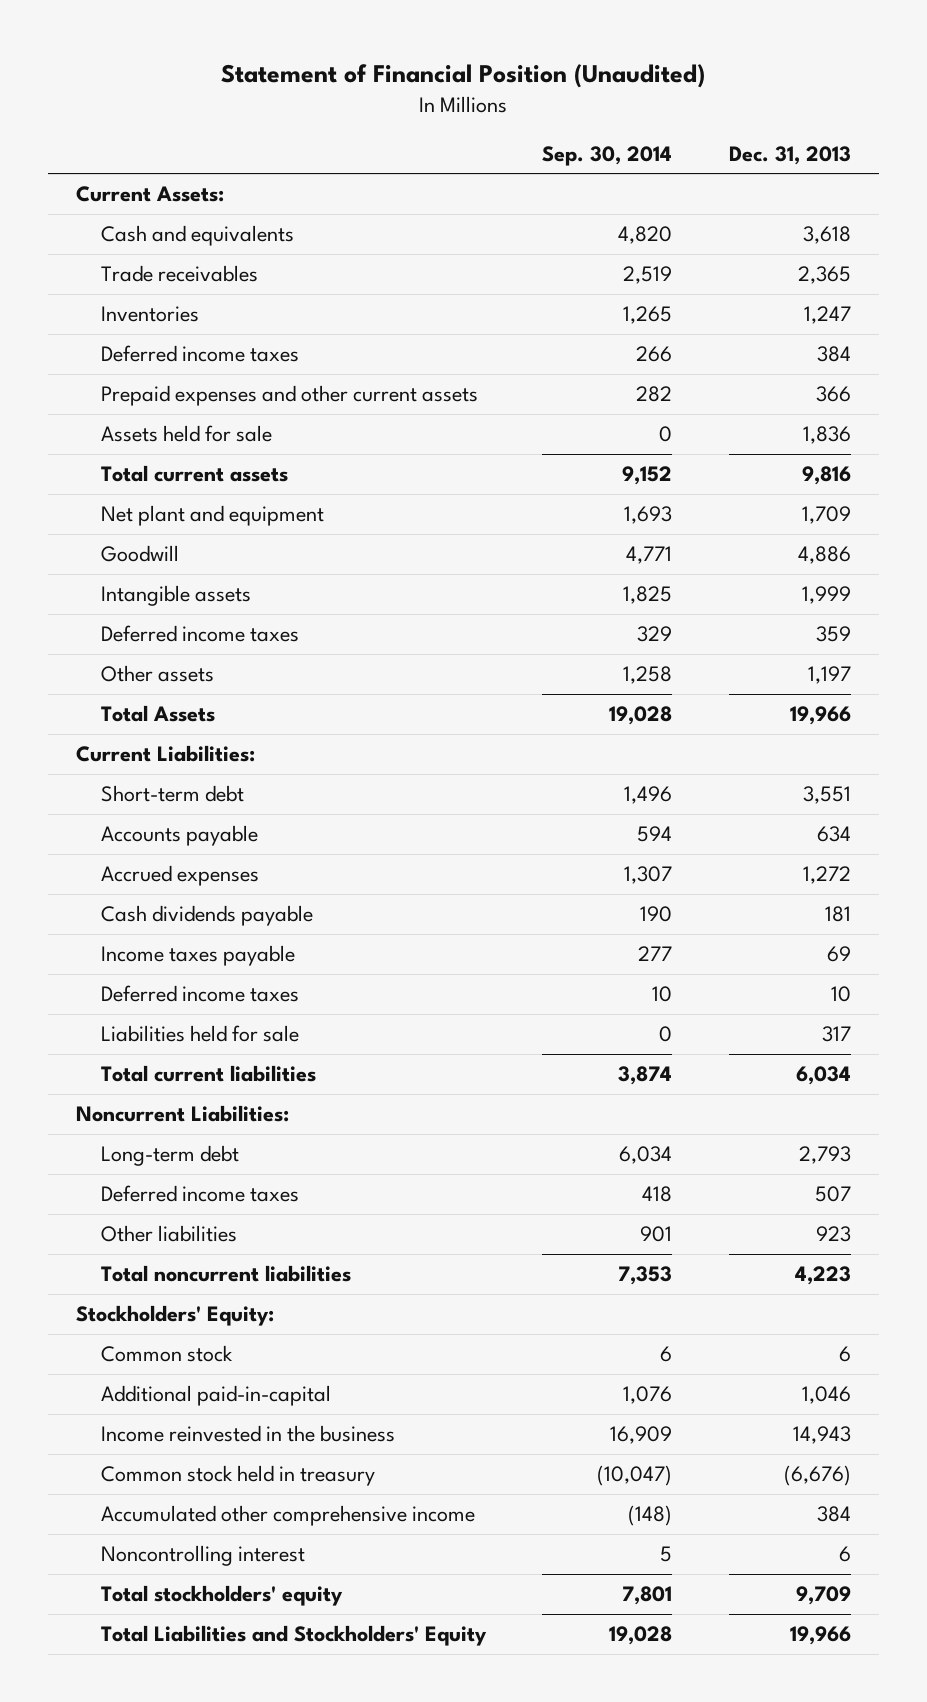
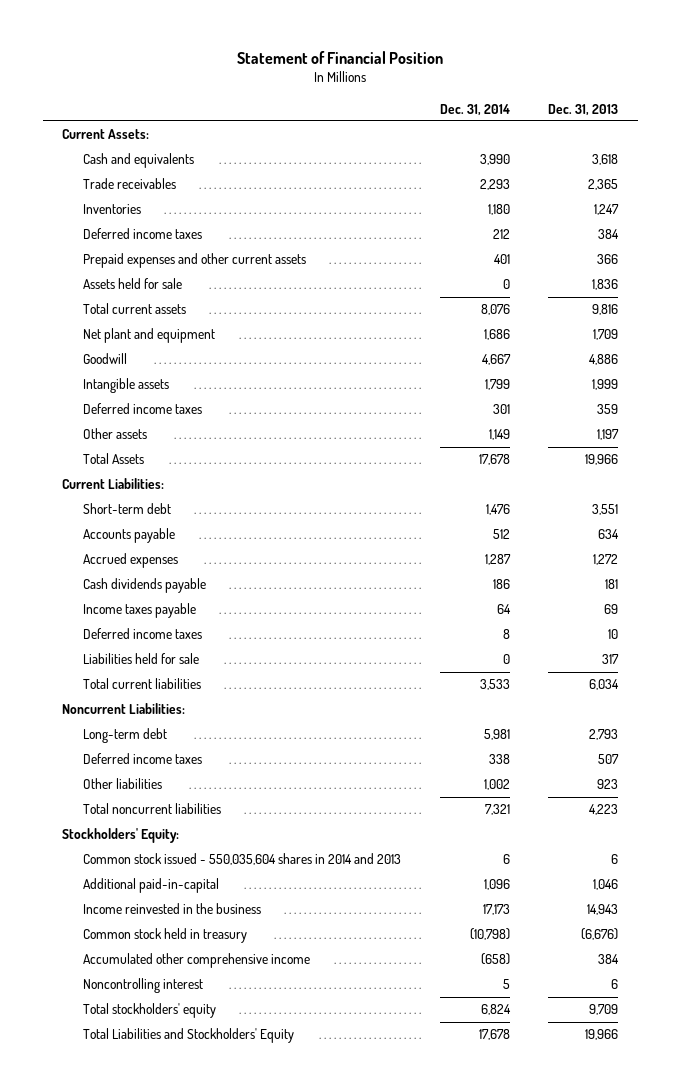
[221,63,706,88] Statement of Financial Position (Unaudited) -> [237,50,444,64] Statement of Financial Position
[542,145,673,166] Sep. 30, 2014 -> none
none -> [439,103,510,116] Dec. 31, 2014
[100,1345,233,1363] Common stock -> [83,853,402,866] Common stock issued - 550,035,604 shares in 2014 and 2013

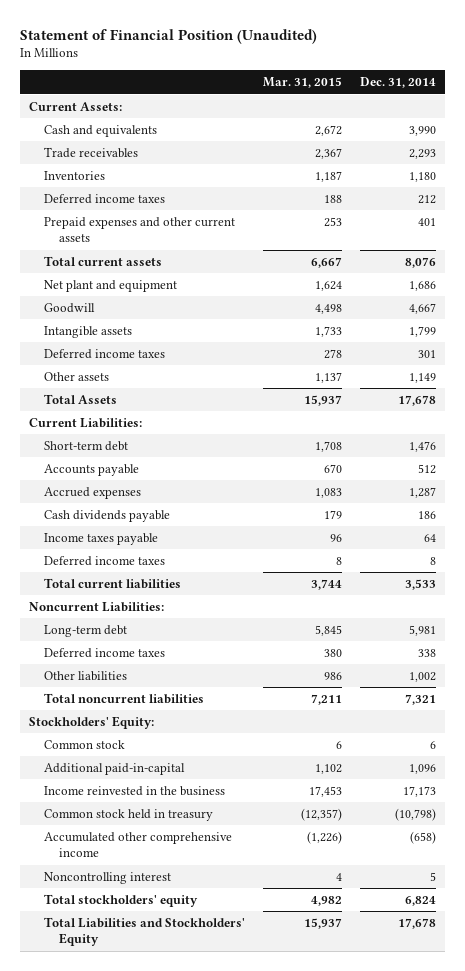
[237,50,444,64] Statement of Financial Position -> [20,29,318,45] Statement of Financial Position (Unaudited)
[548,103,619,116] Dec. 31, 2013 -> none
none -> [262,77,342,89] Mar. 31, 2015
[83,278,183,290] Assets held for sale -> none
[83,653,200,665] Liabilities held for sale -> none
[83,853,402,866] Common stock issued - 550,035,604 shares in 2014 and 2013 -> [43,739,125,749] Common stock

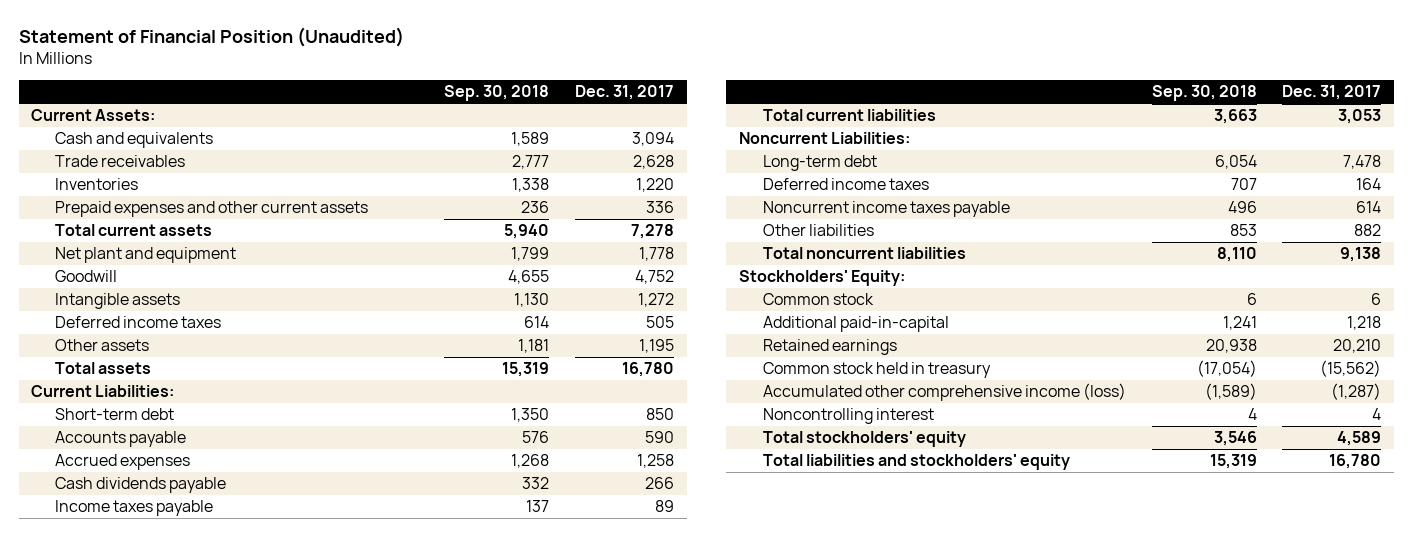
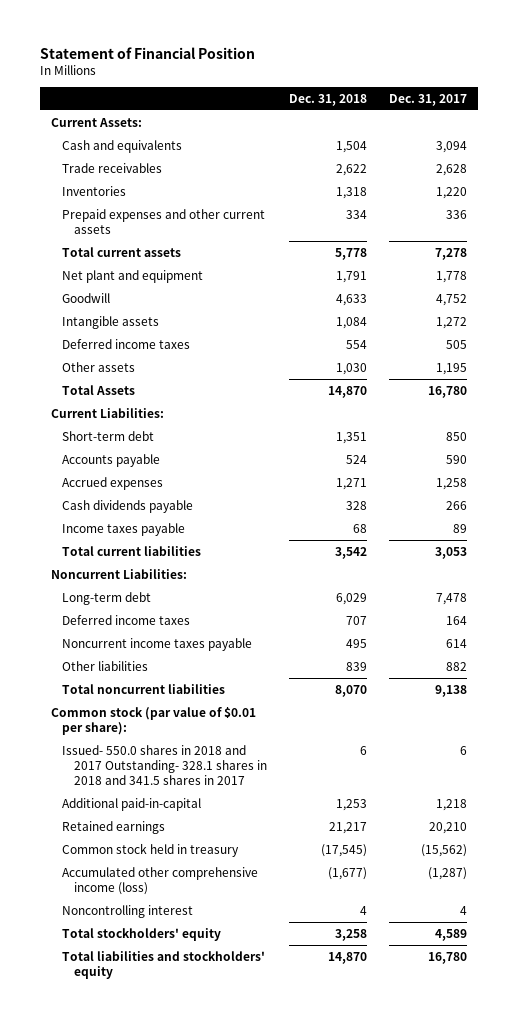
[18,27,404,48] Statement of Financial Position (Unaudited) -> [40,46,256,59] Statement of Financial Position
[443,85,549,102] Sep. 30, 2018 -> none
none -> [288,93,367,106] Dec. 31, 2018
[55,362,152,375] Total assets -> [62,384,136,395] Total Assets
[739,270,906,287] Stockholders' Equity: -> none
none -> [51,706,257,735] Common stock (par value of $0.01 per share):
[762,293,874,306] Common stock -> [62,744,267,785] Issued- 550.0 shares in 2018 and 2017 Outstanding- 328.1 shares in 2018 and 341.5 shares in 2017

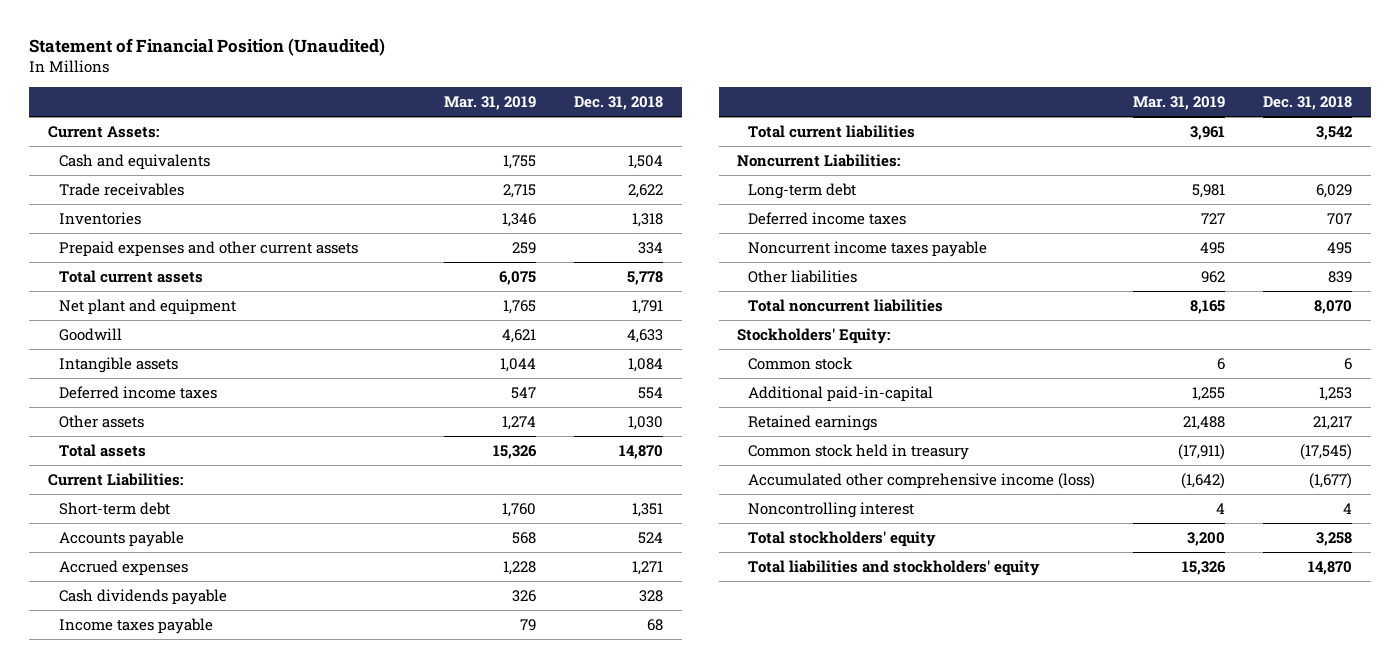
[40,46,256,59] Statement of Financial Position -> [29,38,386,57] Statement of Financial Position (Unaudited)
[389,93,468,106] Dec. 31, 2017 -> none
none -> [443,96,536,111] Mar. 31, 2019
[62,384,136,395] Total Assets -> [58,444,146,458] Total assets
[51,706,257,735] Common stock (par value of $0.01 per share): -> none
none -> [737,328,891,345] Stockholders' Equity:
[62,744,267,785] Issued- 550.0 shares in 2018 and 2017 Outstanding- 328.1 shares in 2018 and 341.5 shares in 2017 -> [747,357,853,371] Common stock

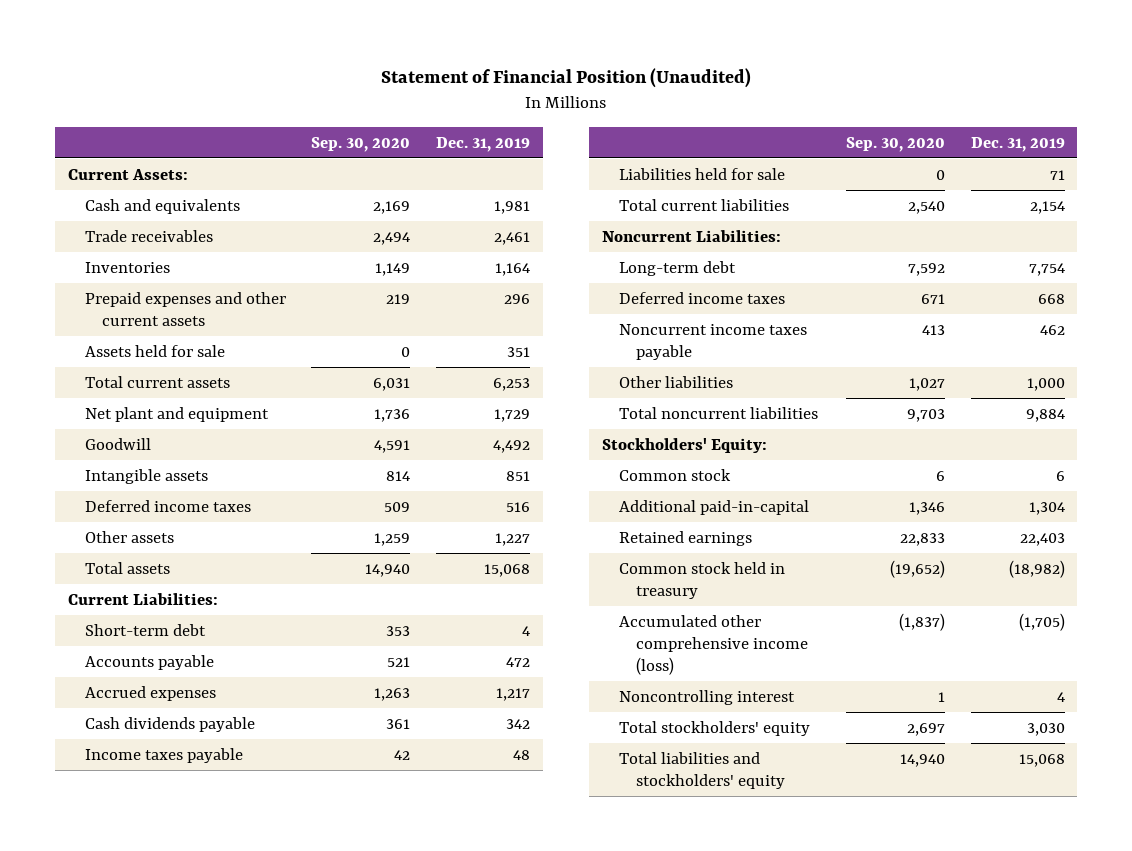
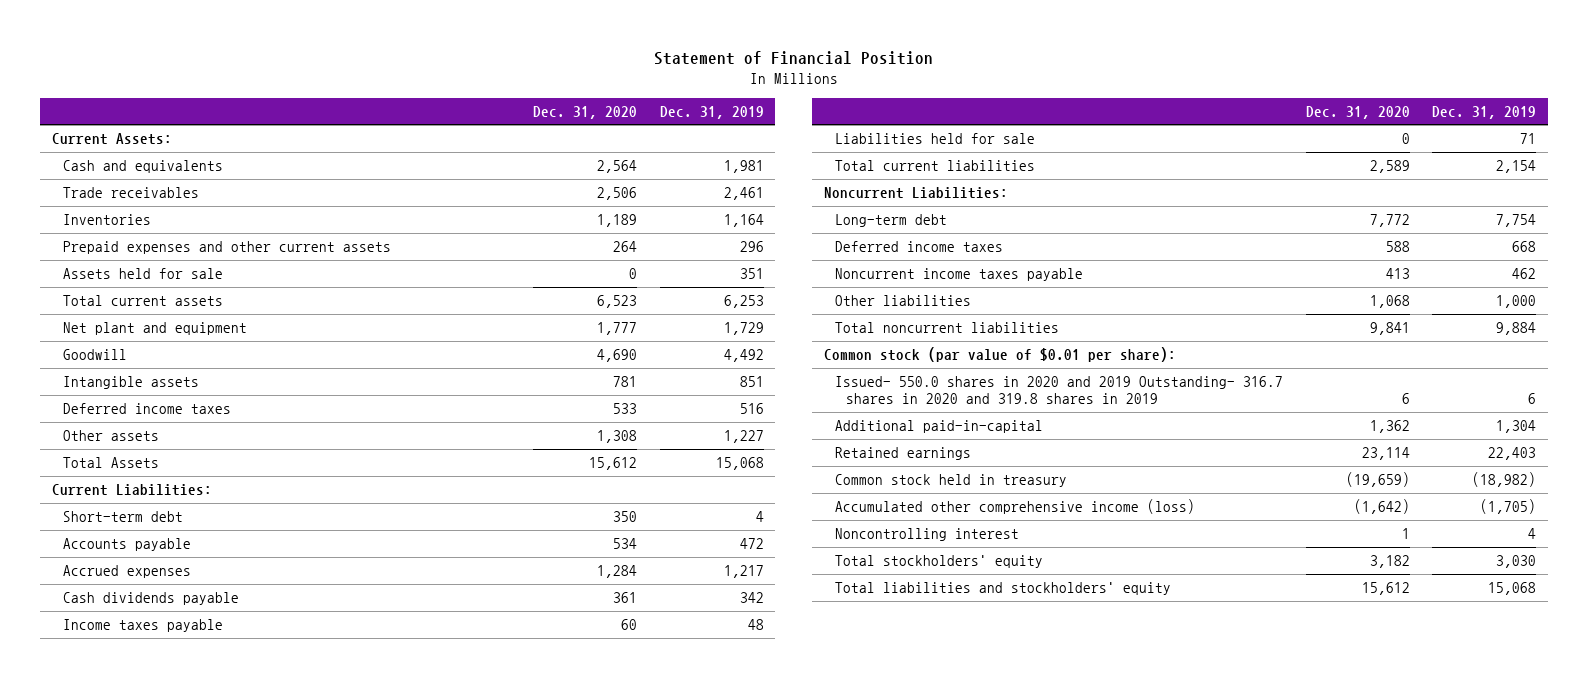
[381,68,752,89] Statement of Financial Position (Unaudited) -> [653,51,933,66] Statement of Financial Position
[311,136,411,152] Sep. 30, 2020 -> none
none -> [533,105,638,119] Dec. 31, 2020
[84,561,170,574] Total assets -> [62,457,159,469] Total Assets
[602,437,768,453] Stockholders' Equity: -> none
none -> [823,347,1176,363] Common stock (par value of $0.01 per share):
[619,468,732,481] Common stock -> [834,376,1283,405] Issued- 550.0 shares in 2020 and 2019 Outstanding- 316.7 shares in 2020 and 319.8 shares in 2019

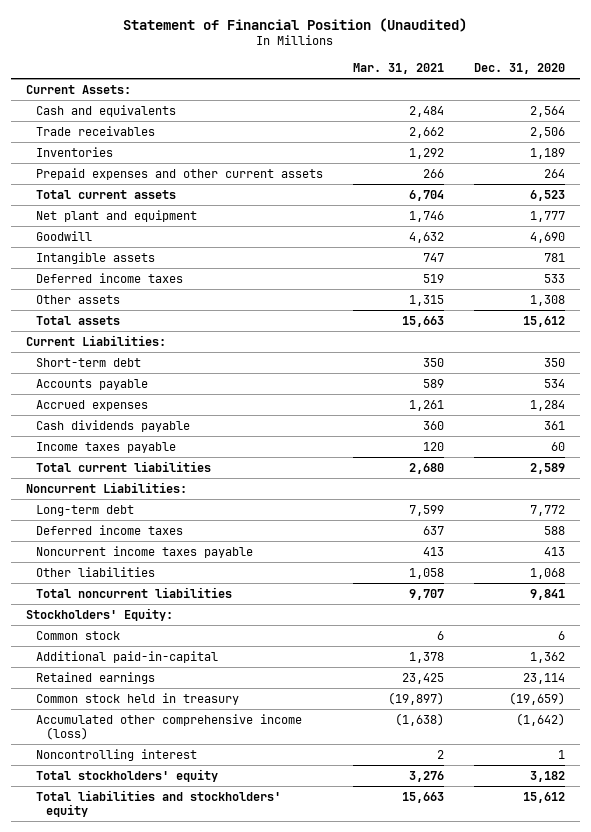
[653,51,933,66] Statement of Financial Position -> [123,17,468,32] Statement of Financial Position (Unaudited)
[660,105,765,119] Dec. 31, 2019 -> none
none -> [352,63,444,75] Mar. 31, 2021
[62,268,223,280] Assets held for sale -> none
[62,457,159,469] Total Assets -> [35,315,120,325] Total assets
[834,133,1035,145] Liabilities held for sale -> none
[823,347,1176,363] Common stock (par value of $0.01 per share): -> none
none -> [26,607,174,621] Stockholders' Equity:
[834,376,1283,405] Issued- 550.0 shares in 2020 and 2019 Outstanding- 316.7 shares in 2020 and 319.8 shares in 2019 -> [35,630,120,640] Common stock

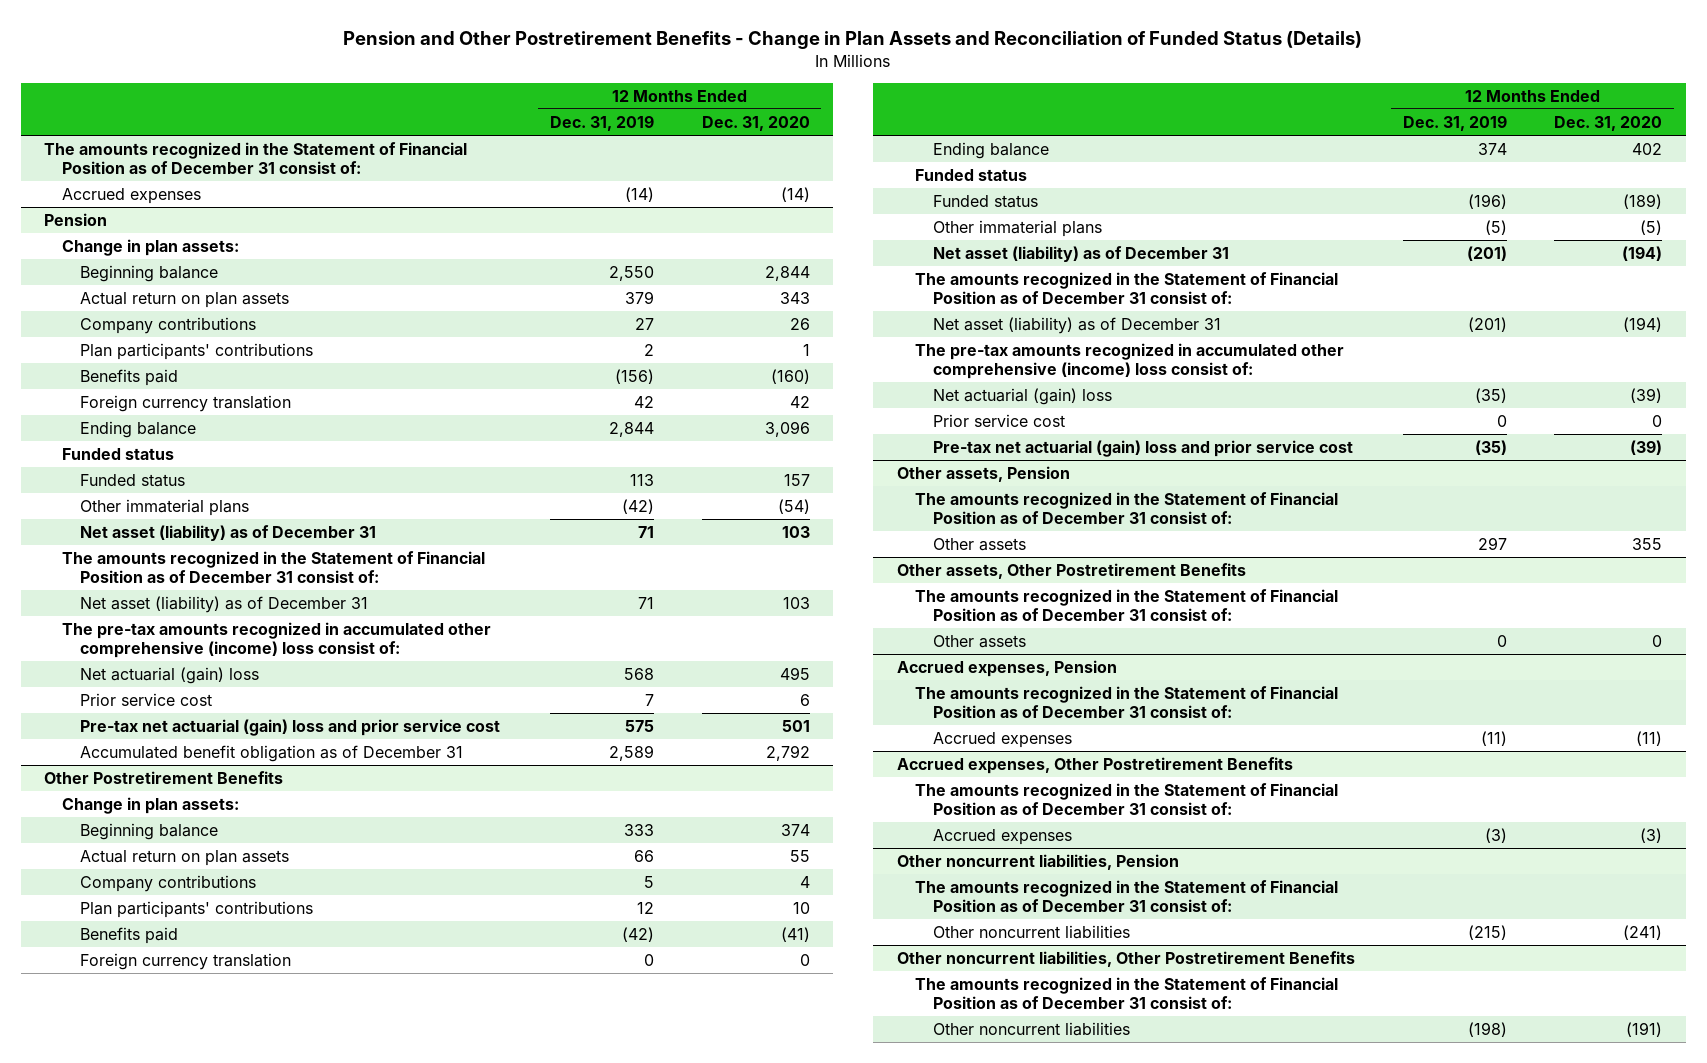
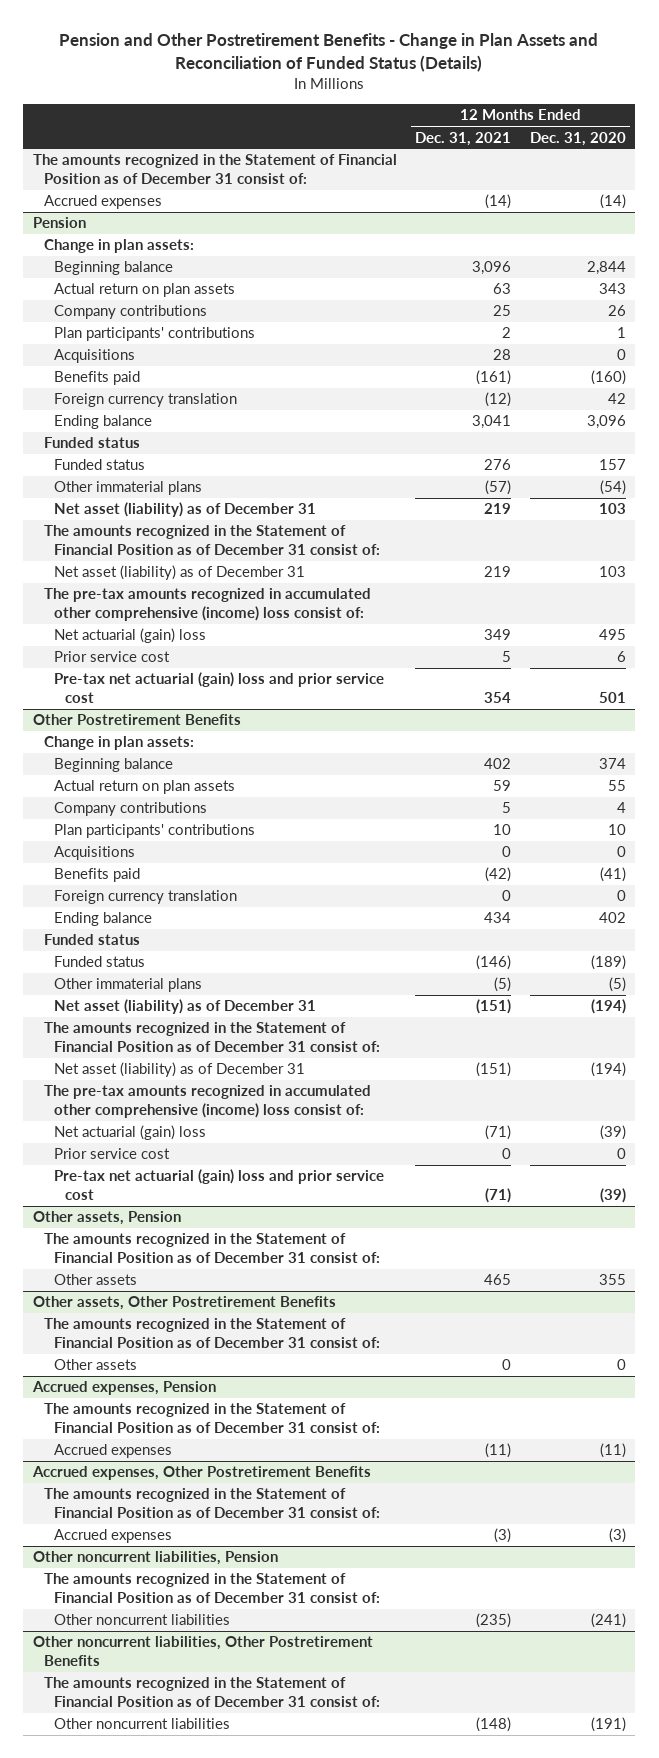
[549,114,654,131] Dec. 31, 2019 -> none
none -> [415,131,512,146] Dec. 31, 2021
none -> [54,349,136,364] Acquisitions
[80,744,464,762] Accumulated benefit obligation as of December 31 -> none
none -> [54,846,136,861] Acquisitions

